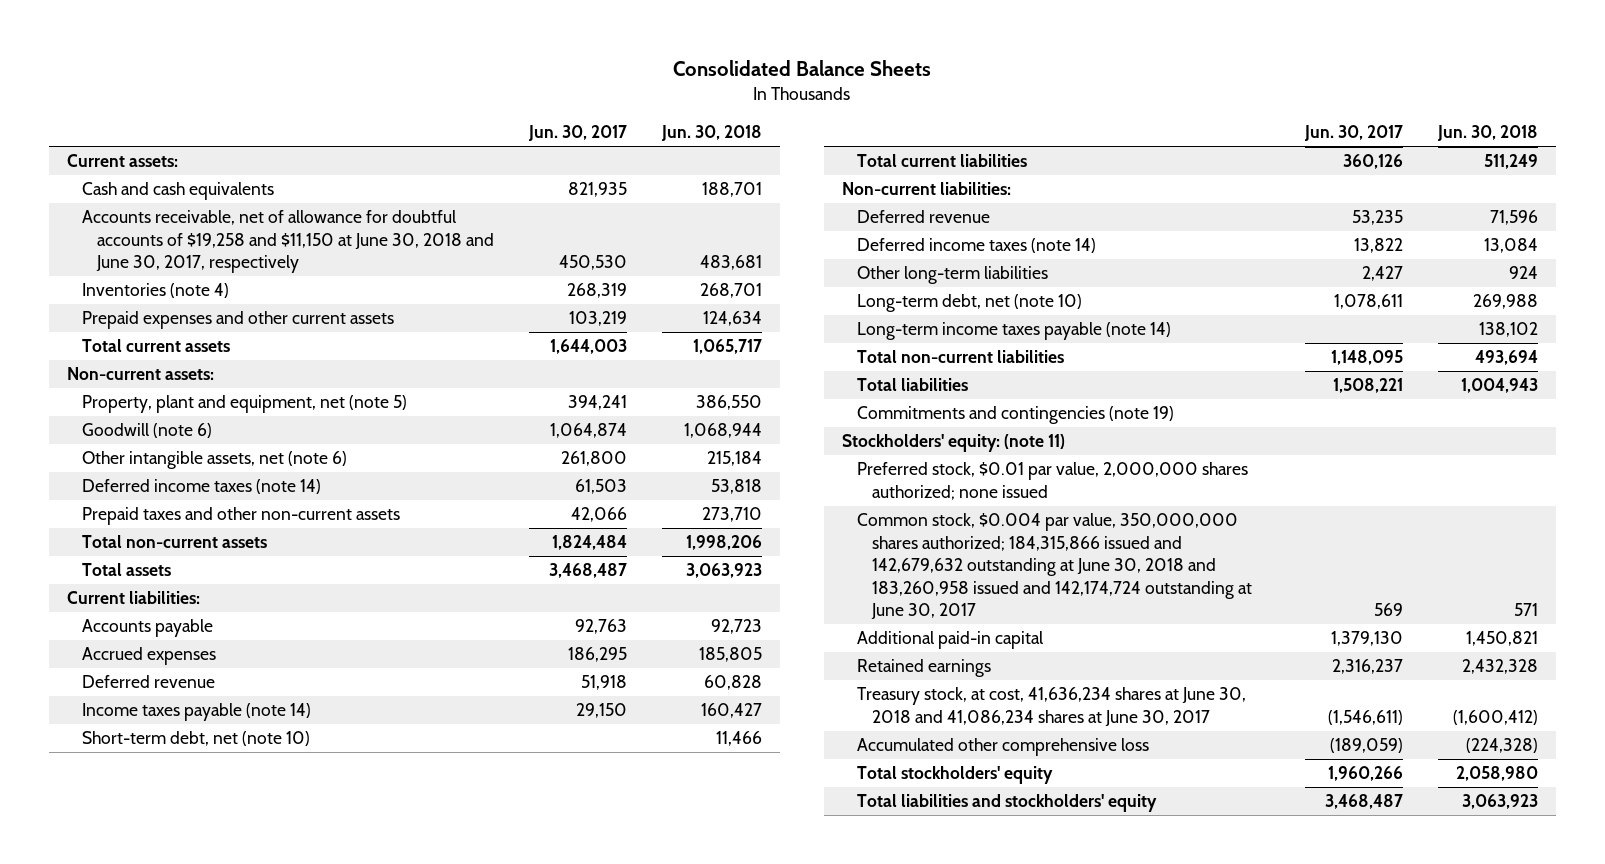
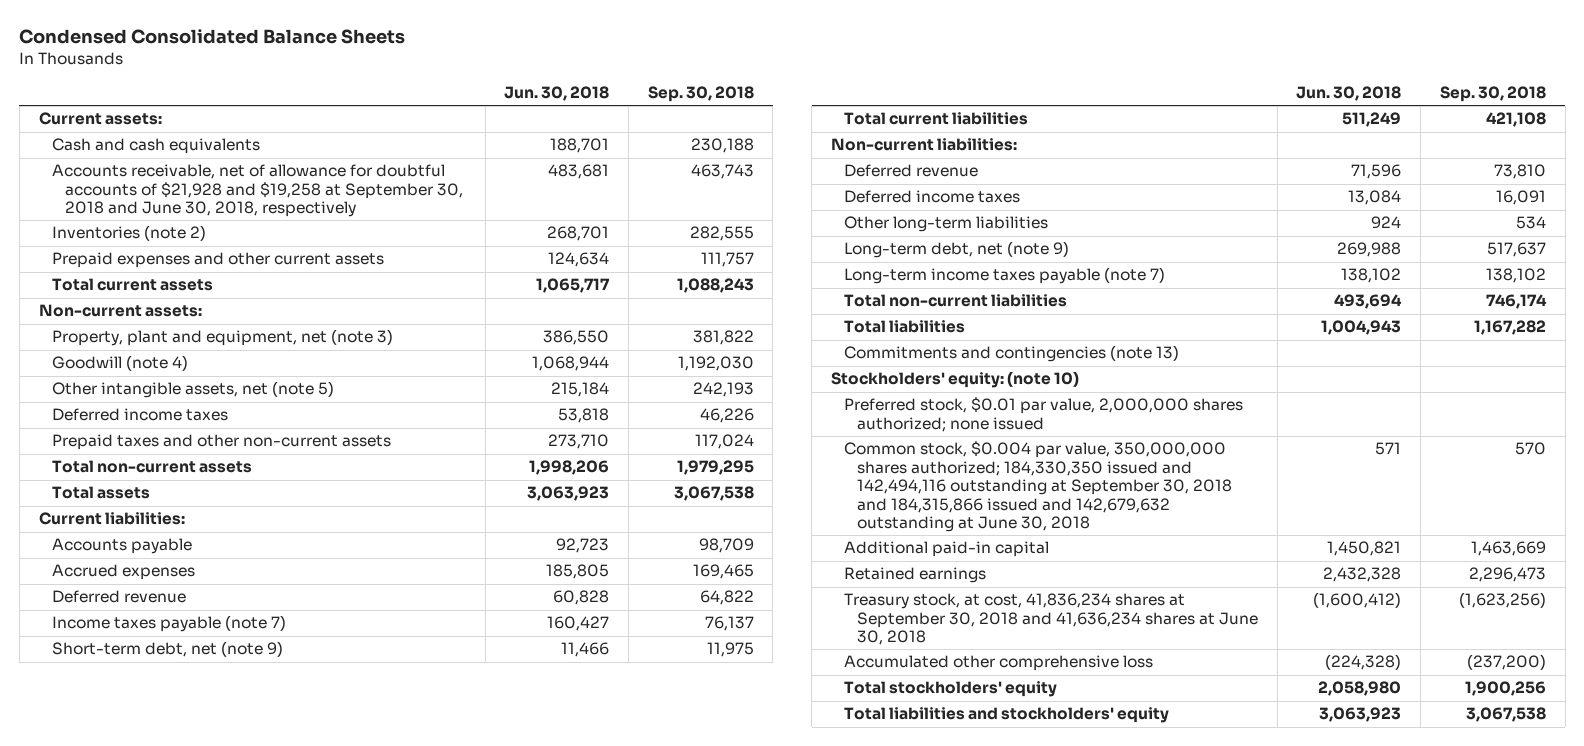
[673,60,932,77] Consolidated Balance Sheets -> [19,29,406,45] Condensed Consolidated Balance Sheets
[528,125,628,142] Jun. 30, 2017 -> none
none -> [647,86,754,103] Sep. 30, 2018
[81,210,494,274] Accounts receivable, net of allowance for doubtful accounts of $19,258 and $11,150 at June 30, 2018 and June 30, 2017, respectively -> [51,164,463,218] Accounts receivable, net of allowance for doubtful accounts of $21,928 and $19,258 at September 30, 2018 and June 30, 2018, respectively
[81,283,229,299] Inventories (note 4) -> [51,225,206,242] Inventories (note 2)
[81,395,407,414] Property, plant and equipment, net (note 5) -> [51,329,393,347] Property, plant and equipment, net (note 3)
[81,423,212,439] Goodwill (note 6) -> [51,355,188,372] Goodwill (note 4)
[81,451,347,470] Other intangible assets, net (note 6) -> [51,381,334,399] Other intangible assets, net (note 5)
[81,479,321,495] Deferred income taxes (note 14) -> [51,408,228,422] Deferred income taxes
[81,703,311,722] Income taxes payable (note 14) -> [51,615,286,633] Income taxes payable (note 7)
[81,731,310,747] Short-term debt, net (note 10) -> [51,641,283,658] Short-term debt, net (note 9)
[857,238,1097,254] Deferred income taxes (note 14) -> [843,190,1020,204] Deferred income taxes
[857,294,1083,313] Long-term debt, net (note 10) -> [843,241,1069,259] Long-term debt, net (note 9)
[857,322,1172,341] Long-term income taxes payable (note 14) -> [843,267,1165,285] Long-term income taxes payable (note 7)
[857,406,1175,425] Commitments and contingencies (note 19) -> [843,345,1179,363] Commitments and contingencies (note 13)
[842,434,1066,453] Stockholders' equity: (note 11) -> [830,371,1079,389] Stockholders' equity: (note 10)
[857,513,1253,620] Common stock, $0.004 par value, 350,000,000 shares authorized; 184,315,866 issued and 142,679,632 outstanding at June 30, 2018 and 183,260,958 issued and 142,174,724 outstanding at June 30, 2017 -> [843,441,1233,532] Common stock, $0.004 par value, 350,000,000 shares authorized; 184,330,350 issued and 142,494,116 outstanding at September 30, 2018 and 184,315,866 issued and 142,679,632 outstanding at June 30, 2018
[857,687,1247,726] Treasury stock, at cost, 41,636,234 shares at June 30, 2018 and 41,086,234 shares at June 30, 2017 -> [843,593,1259,646] Treasury stock, at cost, 41,836,234 shares at September 30, 2018 and 41,636,234 shares at June 30, 2018

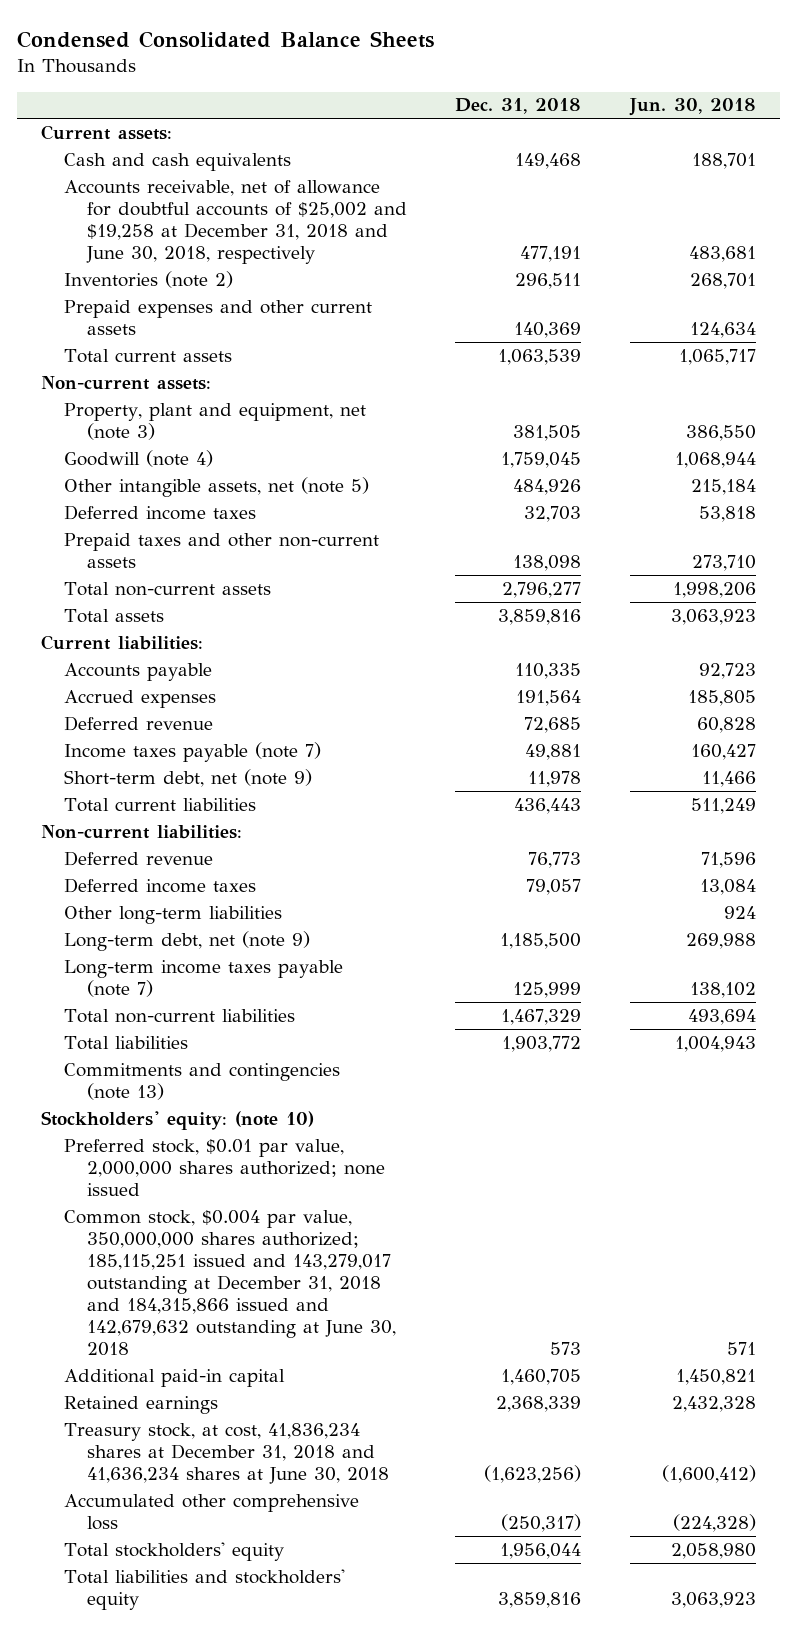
[647,86,754,103] Sep. 30, 2018 -> none
none -> [455,98,582,115] Dec. 31, 2018
[51,164,463,218] Accounts receivable, net of allowance for doubtful accounts of $21,928 and $19,258 at September 30, 2018 and June 30, 2018, respectively -> [63,179,407,265] Accounts receivable, net of allowance for doubtful accounts of $25,002 and $19,258 at December 31, 2018 and June 30, 2018, respectively
[843,441,1233,532] Common stock, $0.004 par value, 350,000,000 shares authorized; 184,330,350 issued and 142,494,116 outstanding at September 30, 2018 and 184,315,866 issued and 142,679,632 outstanding at June 30, 2018 -> [63,1209,396,1357] Common stock, $0.004 par value, 350,000,000 shares authorized; 185,115,251 issued and 143,279,017 outstanding at December 31, 2018 and 184,315,866 issued and 142,679,632 outstanding at June 30, 2018
[843,593,1259,646] Treasury stock, at cost, 41,836,234 shares at September 30, 2018 and 41,636,234 shares at June 30, 2018 -> [63,1422,389,1485] Treasury stock, at cost, 41,836,234 shares at December 31, 2018 and 41,636,234 shares at June 30, 2018

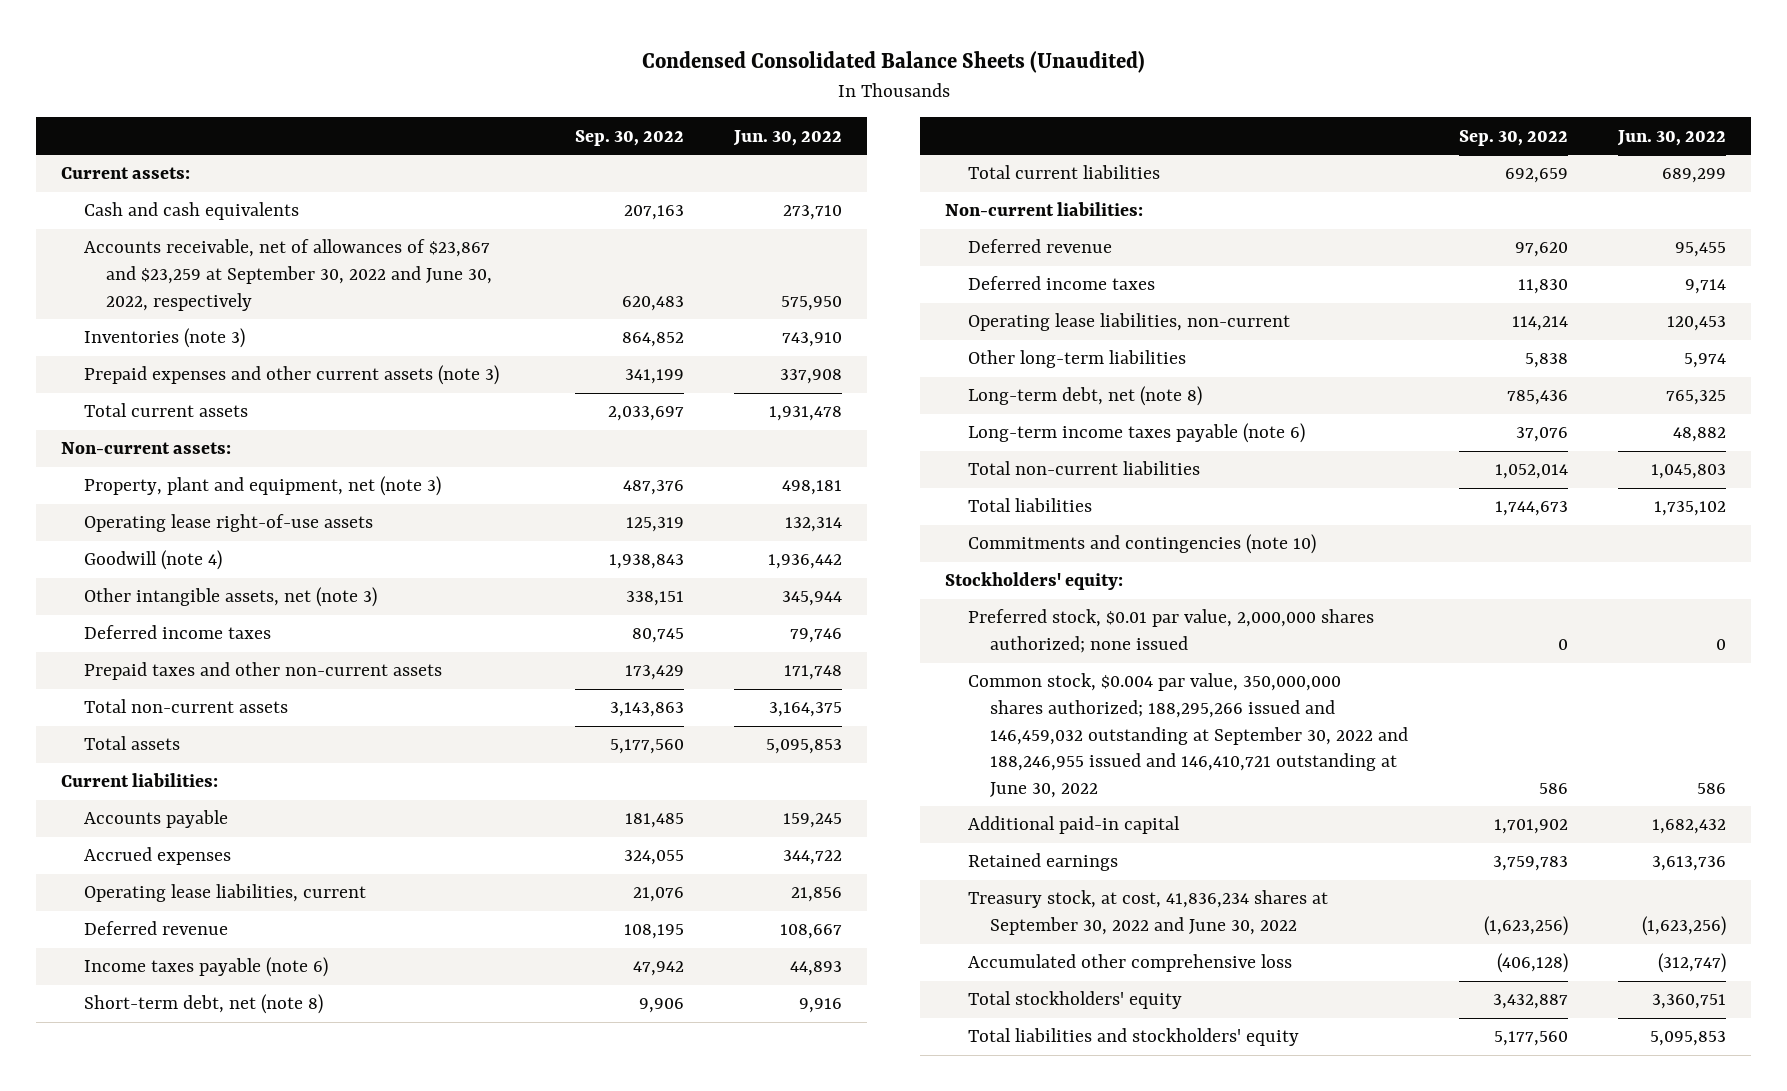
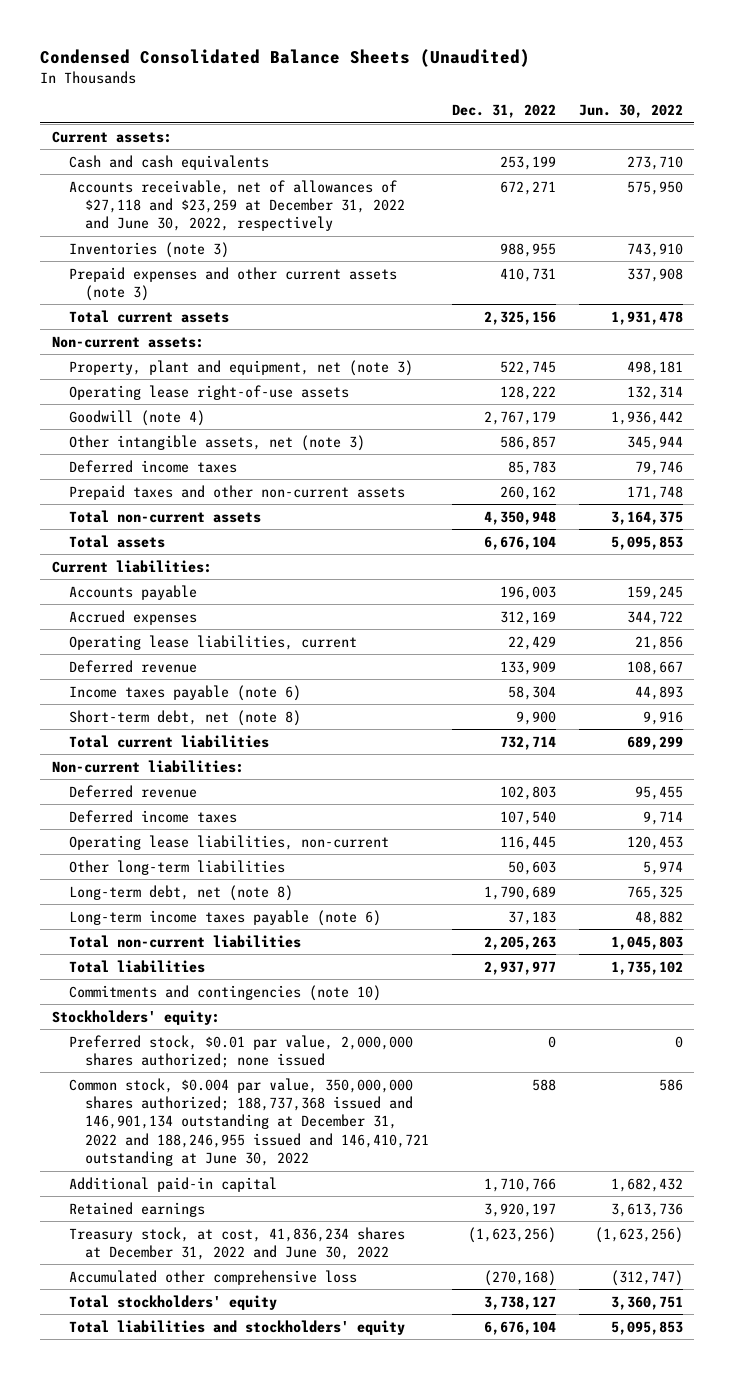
[574,129,684,146] Sep. 30, 2022 -> none
none -> [452,104,557,119] Dec. 31, 2022
[83,239,493,311] Accounts receivable, net of allowances of $23,867 and $23,259 at September 30, 2022 and June 30, 2022, respectively -> [68,179,406,232] Accounts receivable, net of allowances of $27,118 and $23,259 at December 31, 2022 and June 30, 2022, respectively
[967,673,1409,798] Common stock, $0.004 par value, 350,000,000 shares authorized; 188,295,266 issued and 146,459,032 outstanding at September 30, 2022 and 188,246,955 issued and 146,410,721 outstanding at June 30, 2022 -> [68,1077,430,1167] Common stock, $0.004 par value, 350,000,000 shares authorized; 188,737,368 issued and 146,901,134 outstanding at December 31, 2022 and 188,246,955 issued and 146,410,721 outstanding at June 30, 2022
[967,890,1328,936] Treasury stock, at cost, 41,836,234 shares at September 30, 2022 and June 30, 2022 -> [68,1226,405,1261] Treasury stock, at cost, 41,836,234 shares at December 31, 2022 and June 30, 2022

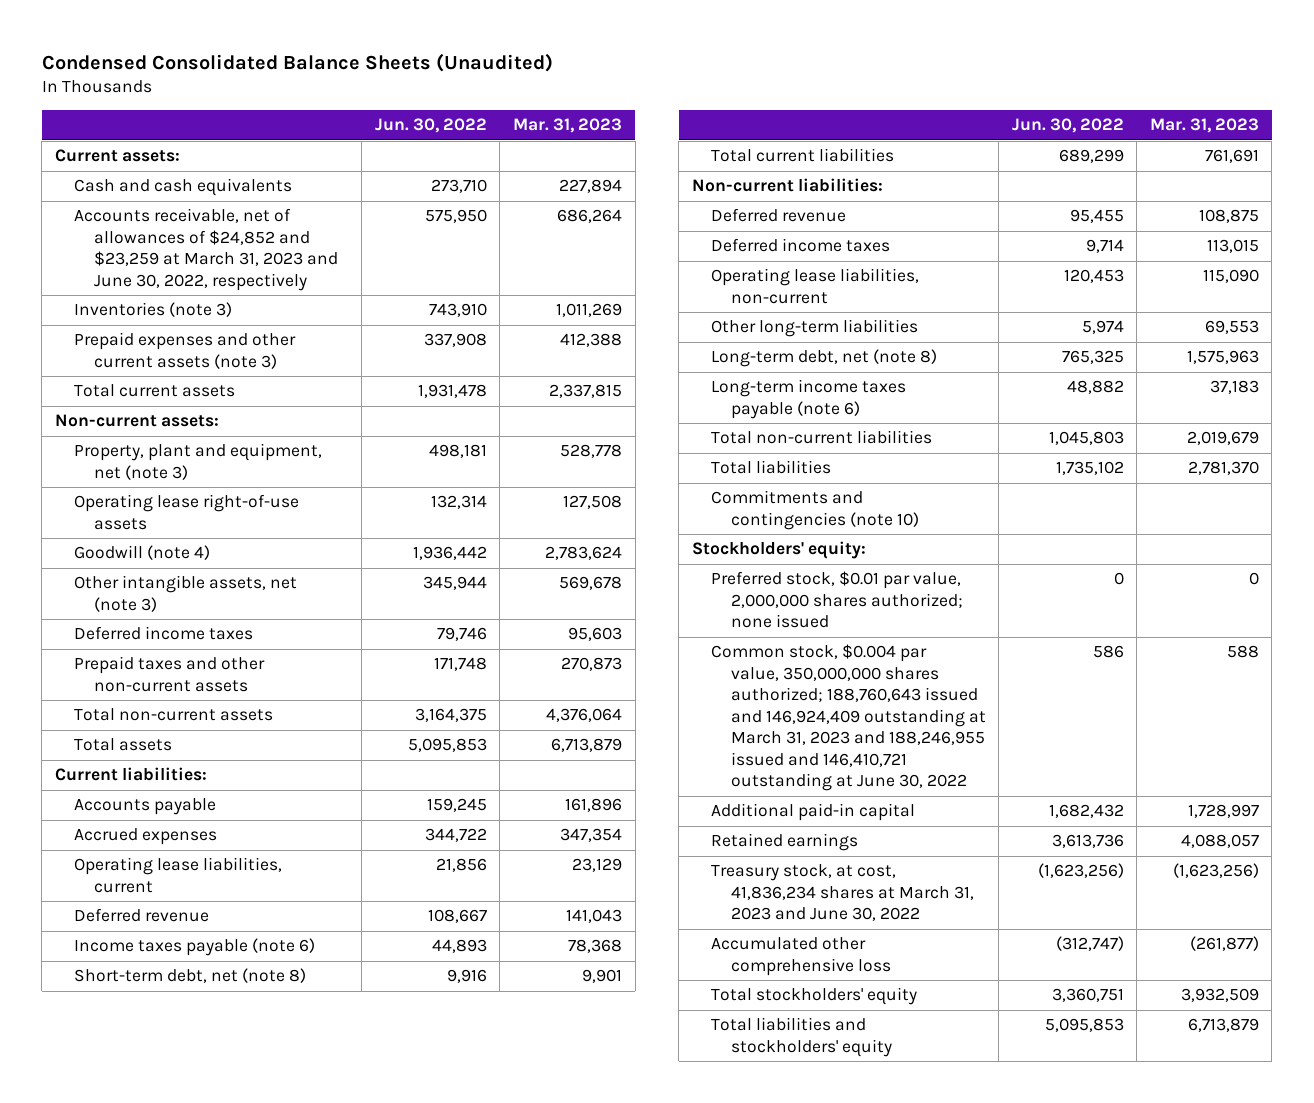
[452,104,557,119] Dec. 31, 2022 -> none
none -> [513,118,623,134] Mar. 31, 2023
[68,179,406,232] Accounts receivable, net of allowances of $27,118 and $23,259 at December 31, 2022 and June 30, 2022, respectively -> [74,208,338,291] Accounts receivable, net of allowances of $24,852 and $23,259 at March 31, 2023 and June 30, 2022, respectively
[68,1077,430,1167] Common stock, $0.004 par value, 350,000,000 shares authorized; 188,737,368 issued and 146,901,134 outstanding at December 31, 2022 and 188,246,955 issued and 146,410,721 outstanding at June 30, 2022 -> [711,644,986,792] Common stock, $0.004 par value, 350,000,000 shares authorized; 188,760,643 issued and 146,924,409 outstanding at March 31, 2023 and 188,246,955 issued and 146,410,721 outstanding at June 30, 2022
[68,1226,405,1261] Treasury stock, at cost, 41,836,234 shares at December 31, 2022 and June 30, 2022 -> [711,864,974,922] Treasury stock, at cost, 41,836,234 shares at March 31, 2023 and June 30, 2022

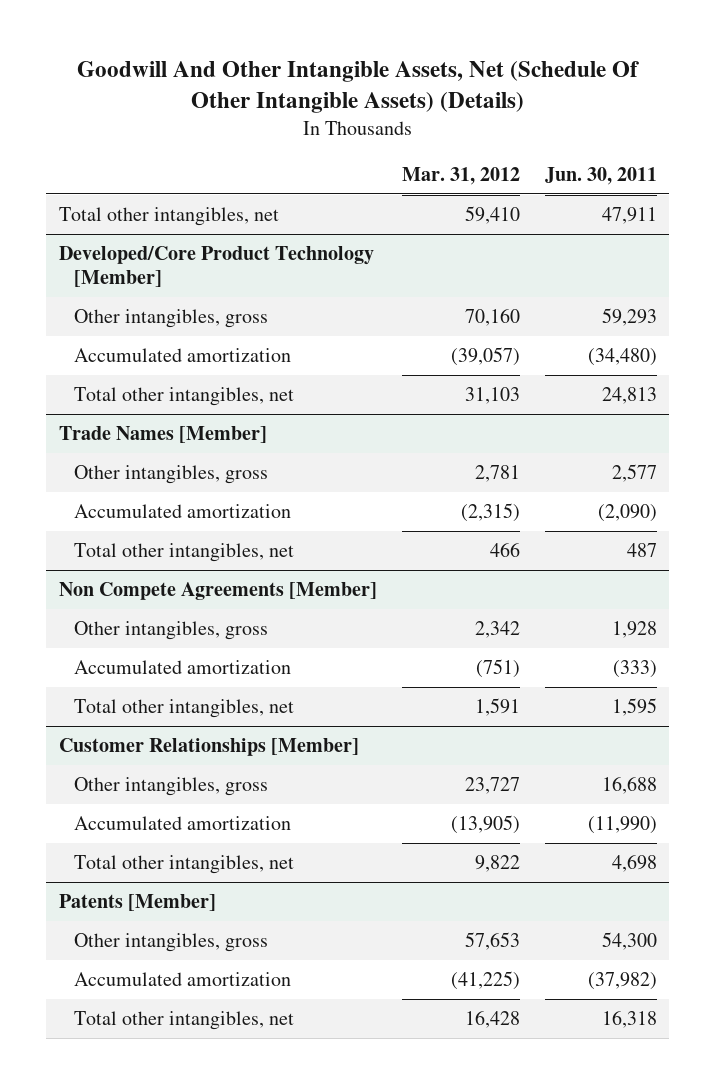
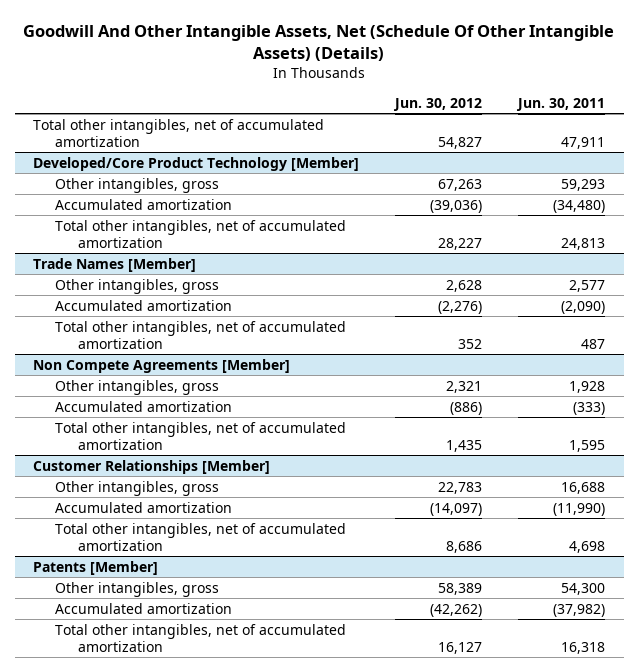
[401,166,520,185] Mar. 31, 2012 -> none
none -> [393,97,483,111] Jun. 30, 2012
[58,206,279,226] Total other intangibles, net -> [32,118,324,147] Total other intangibles, net of accumulated amortization
[74,386,295,406] Total other intangibles, net -> [55,219,347,248] Total other intangibles, net of accumulated amortization
[74,542,295,562] Total other intangibles, net -> [55,320,347,349] Total other intangibles, net of accumulated amortization
[74,698,295,718] Total other intangibles, net -> [55,421,347,450] Total other intangibles, net of accumulated amortization
[74,854,295,874] Total other intangibles, net -> [55,522,347,551] Total other intangibles, net of accumulated amortization
[74,1010,295,1030] Total other intangibles, net -> [55,623,347,652] Total other intangibles, net of accumulated amortization

